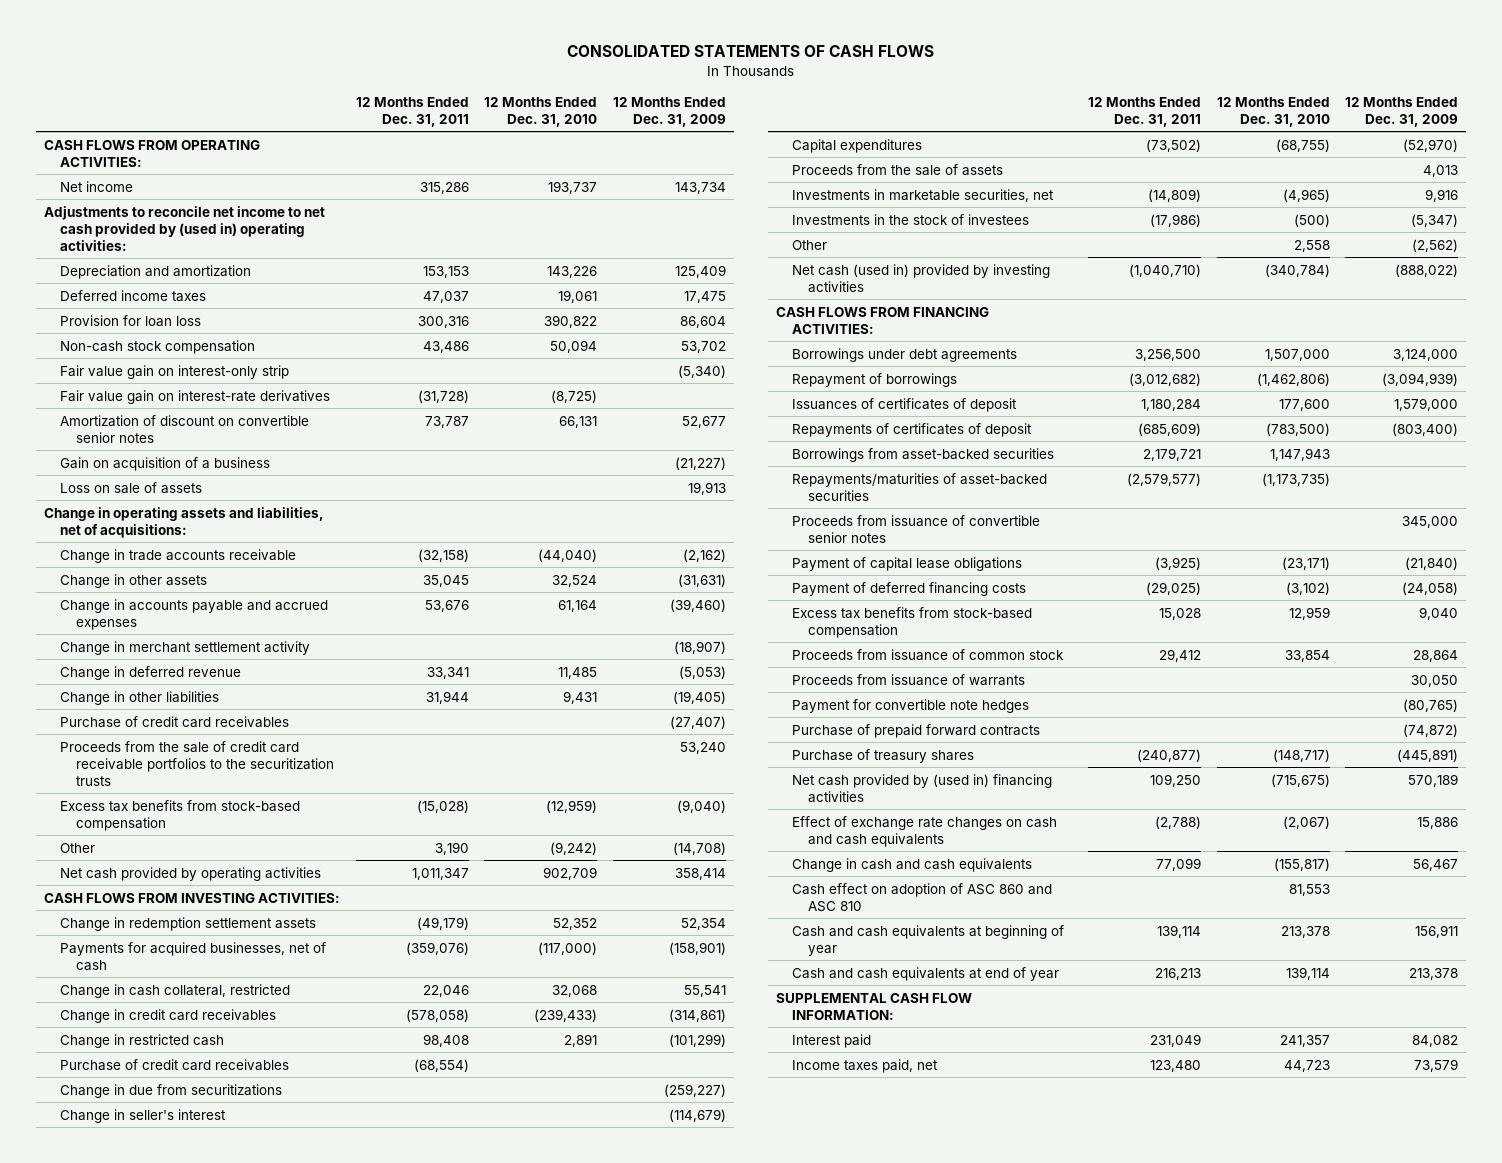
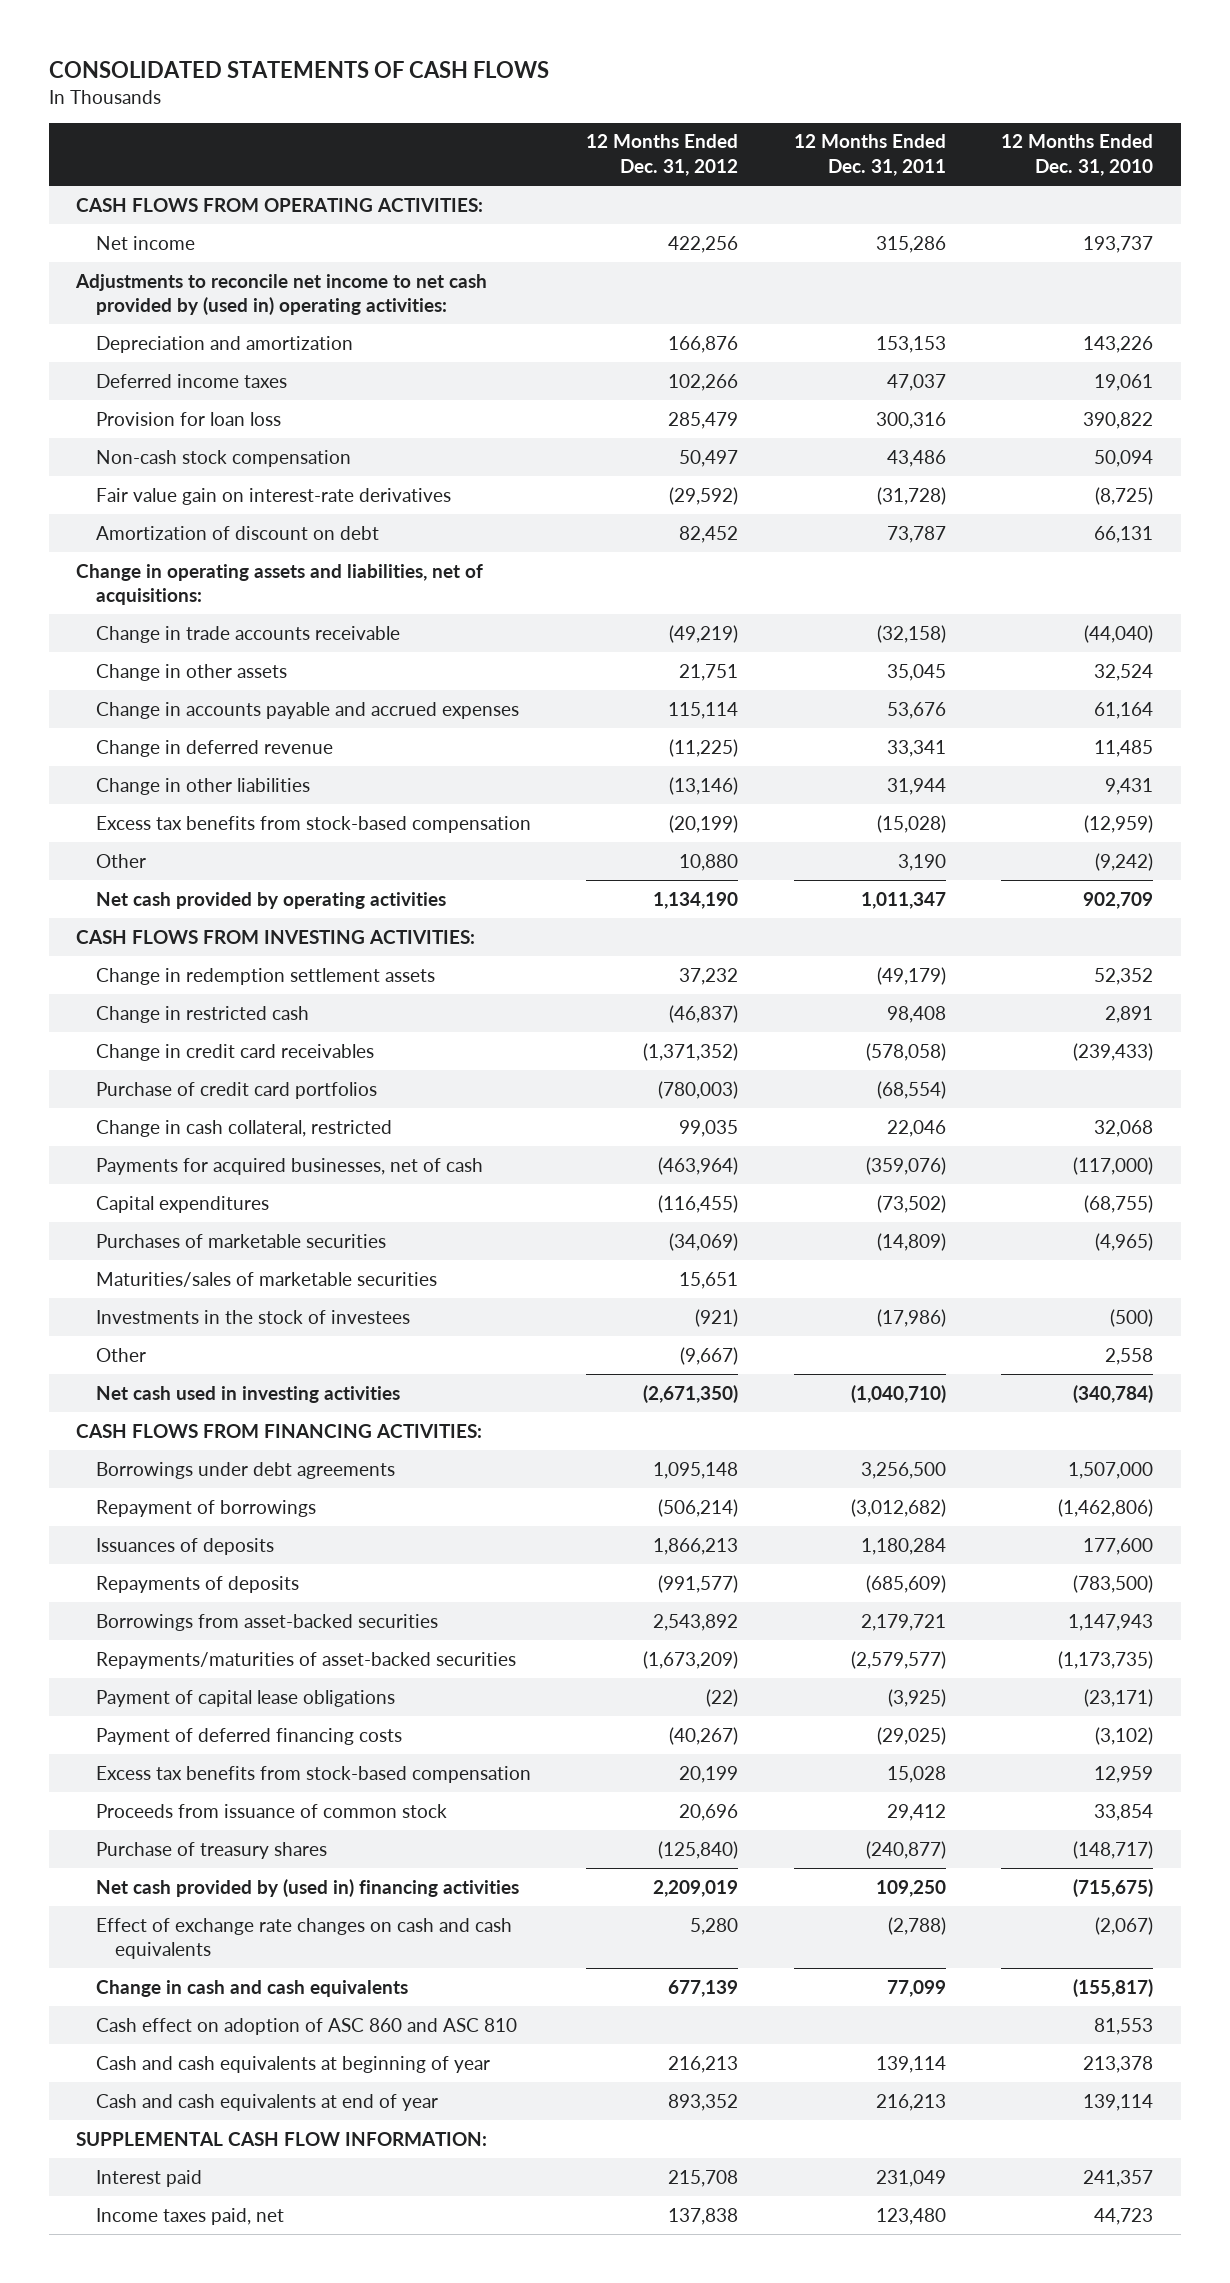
[613,96,727,127] 12 Months Ended Dec. 31, 2009 -> none
none -> [586,134,739,176] 12 Months Ended Dec. 31, 2012
[59,364,289,379] Fair value gain on interest-only strip -> none
[59,456,270,471] Gain on acquisition of a business -> none
[59,481,202,494] Loss on sale of assets -> none
[59,414,309,443] Amortization of discount on convertible senior notes -> [95,525,379,540] Amortization of discount on debt
[59,640,310,655] Change in merchant settlement activity -> none
[59,715,289,728] Purchase of credit card receivables -> none
[59,740,334,786] Proceeds from the sale of credit card receivable portfolios to the securitization trusts -> none
[59,1083,282,1098] Change in due from securitizations -> none
[59,1108,226,1123] Change in seller's interest -> none
[59,1008,276,1023] Change in credit card receivables -> [95,1043,374,1061] Change in credit card receivables
[59,1058,289,1071] Purchase of credit card receivables -> [95,1081,377,1099] Purchase of credit card portfolios
[59,983,290,998] Change in cash collateral, restricted -> [95,1119,392,1137] Change in cash collateral, restricted
[59,941,326,971] Payments for acquired businesses, net of cash -> [95,1157,483,1175] Payments for acquired businesses, net of cash
[791,163,1003,176] Proceeds from the sale of assets -> none
[791,188,1054,202] Investments in marketable securities, net -> [95,1233,386,1248] Purchases of marketable securities
none -> [95,1271,437,1287] Maturities/sales of marketable securities
[791,263,1050,293] Net cash (used in) provided by investing activities -> [95,1385,400,1403] Net cash used in investing activities
[791,397,1017,412] Issuances of certificates of deposit -> [95,1537,274,1555] Issuances of deposits
[791,422,1032,437] Repayments of certificates of deposit -> [95,1575,299,1593] Repayments of deposits
[791,514,1040,543] Proceeds from issuance of convertible senior notes -> none
[791,673,1025,686] Proceeds from issuance of warrants -> none
[791,698,1029,713] Payment for convertible note hedges -> none
[791,723,1040,738] Purchase of prepaid forward contracts -> none

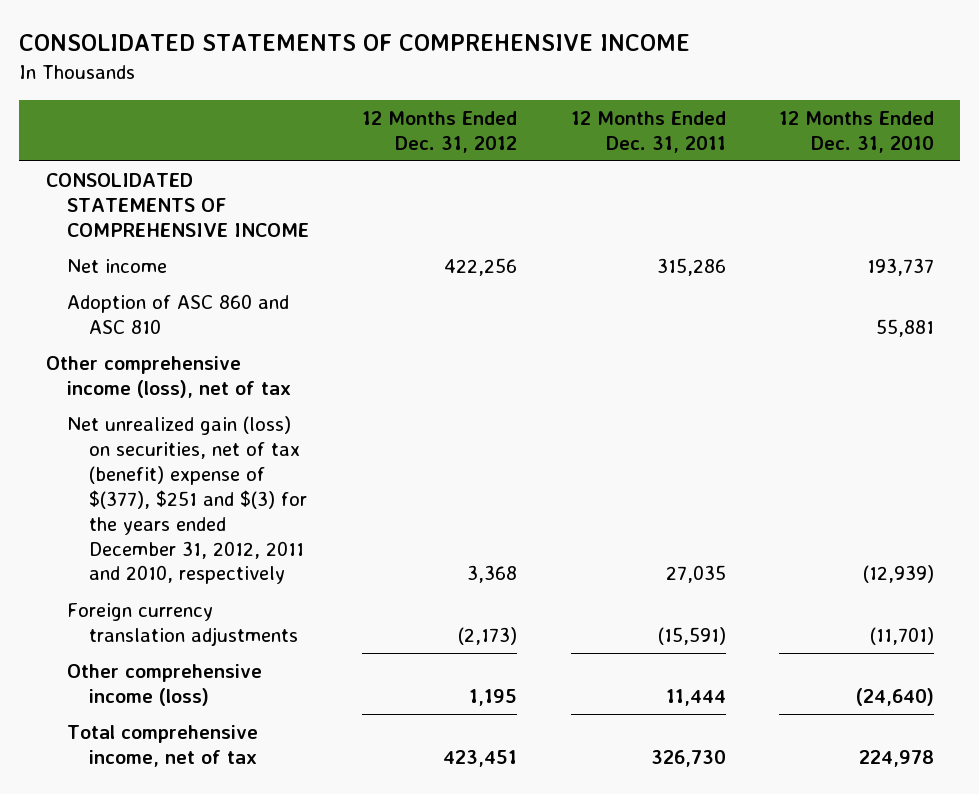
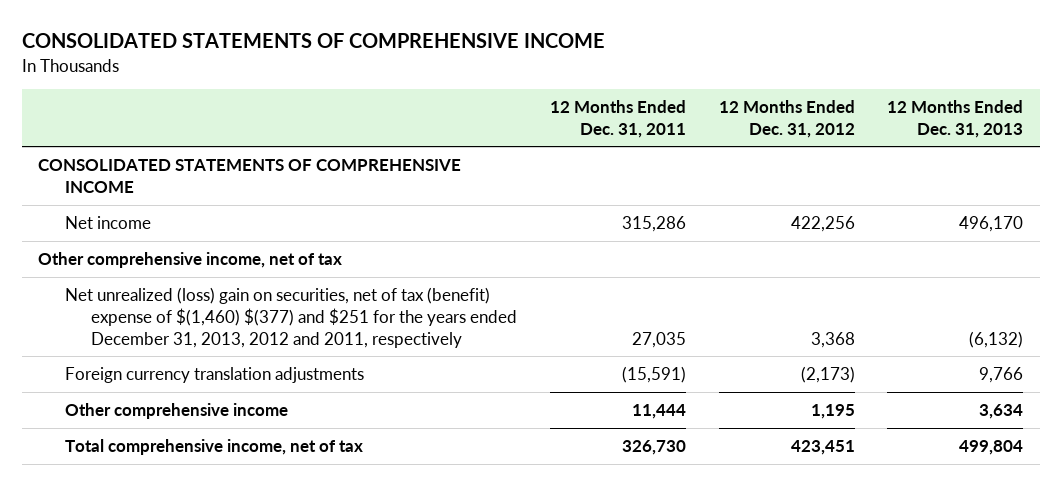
[778,110,934,153] 12 Months Ended Dec. 31, 2010 -> none
none -> [887,99,1024,138] 12 Months Ended Dec. 31, 2013
[67,294,290,335] Adoption of ASC 860 and ASC 810 -> none
[45,356,292,399] Other comprehensive income (loss), net of tax -> [38,251,343,268] Other comprehensive income, net of tax
[67,416,308,585] Net unrealized gain (loss) on securities, net of tax (benefit) expense of $(377), $251 and $(3) for the years ended December 31, 2012, 2011 and 2010, respectively -> [64,286,518,348] Net unrealized (loss) gain on securities, net of tax (benefit) expense of $(1,460) $(377) and $251 for the years ended December 31, 2013, 2012 and 2011, respectively
[67,664,263,707] Other comprehensive income (loss) -> [64,402,288,419] Other comprehensive income

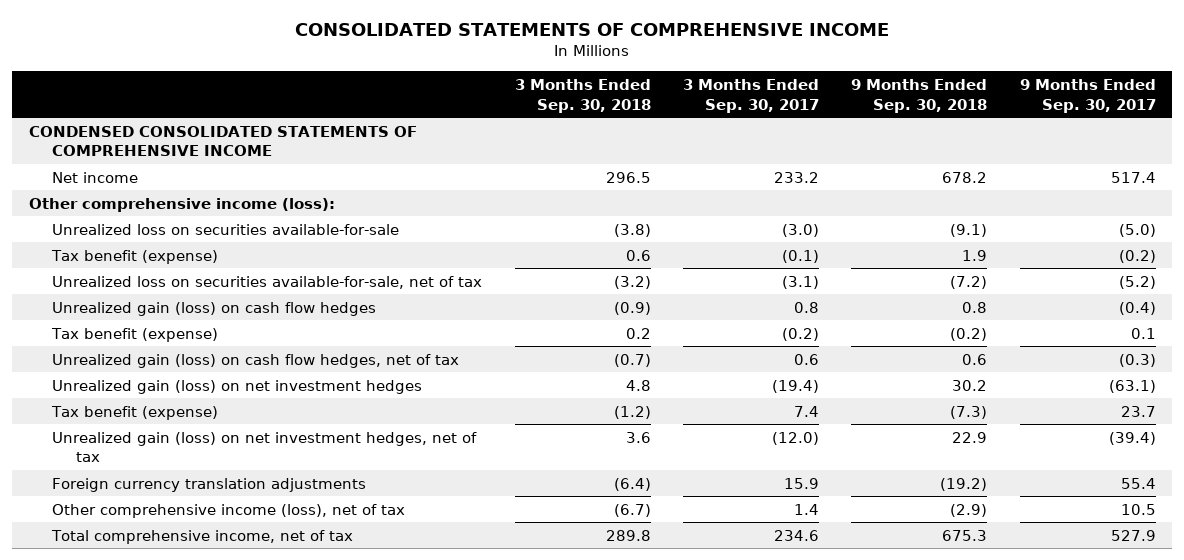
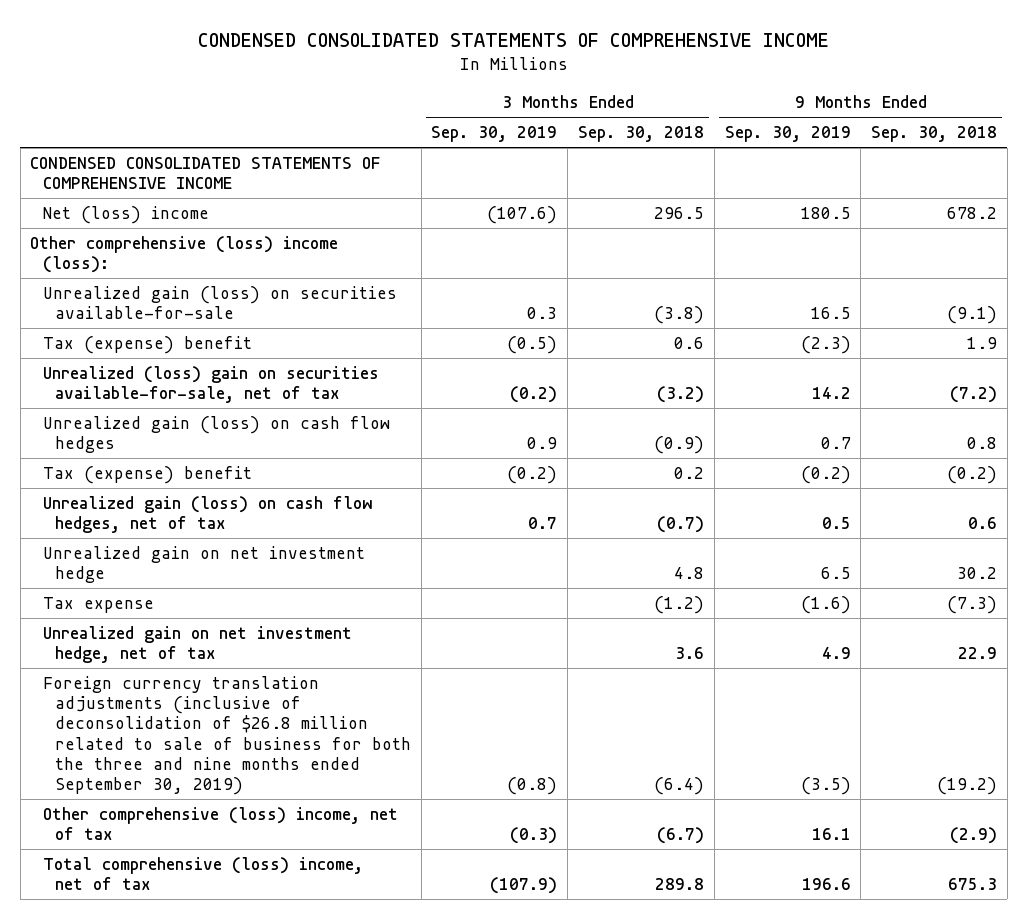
[295,22,890,36] CONSOLIDATED STATEMENTS OF COMPREHENSIVE INCOME -> [197,32,829,47] CONDENSED CONSOLIDATED STATEMENTS OF COMPREHENSIVE INCOME
[683,79,820,113] 3 Months Ended Sep. 30, 2017 -> none
[1019,79,1156,113] 9 Months Ended Sep. 30, 2017 -> none
none -> [431,126,558,143] Sep. 30, 2019
none -> [724,126,851,143] Sep. 30, 2019
[52,171,139,183] Net income -> [42,206,209,225] Net (loss) income
[28,197,335,212] Other comprehensive income (loss): -> [30,236,339,274] Other comprehensive (loss) income (loss):
[52,223,400,235] Unrealized loss on securities available-for-sale -> [42,286,397,320] Unrealized gain (loss) on securities available-for-sale
[51,249,219,264] Tax benefit (expense) -> [42,336,252,355] Tax (expense) benefit
[52,275,483,289] Unrealized loss on securities available-for-sale, net of tax -> [42,366,379,404] Unrealized (loss) gain on securities available-for-sale, net of tax
[51,327,219,342] Tax benefit (expense) -> [42,466,252,485] Tax (expense) benefit
[52,379,423,394] Unrealized gain (loss) on net investment hedges -> [42,546,365,584] Unrealized gain on net investment hedge
[51,405,219,420] Tax benefit (expense) -> [42,597,154,614] Tax expense
[52,431,478,463] Unrealized gain (loss) on net investment hedges, net of tax -> [42,626,352,664] Unrealized gain on net investment hedge, net of tax
[52,477,367,492] Foreign currency translation adjustments -> [42,676,411,795] Foreign currency translation adjustments (inclusive of deconsolidation of $26.8 million related to sale of business for both the three and nine months ended September 30, 2019)
[52,503,406,518] Other comprehensive income (loss), net of tax -> [42,807,398,841] Other comprehensive (loss) income, net of tax
[51,529,354,544] Total comprehensive income, net of tax -> [42,857,363,891] Total comprehensive (loss) income, net of tax

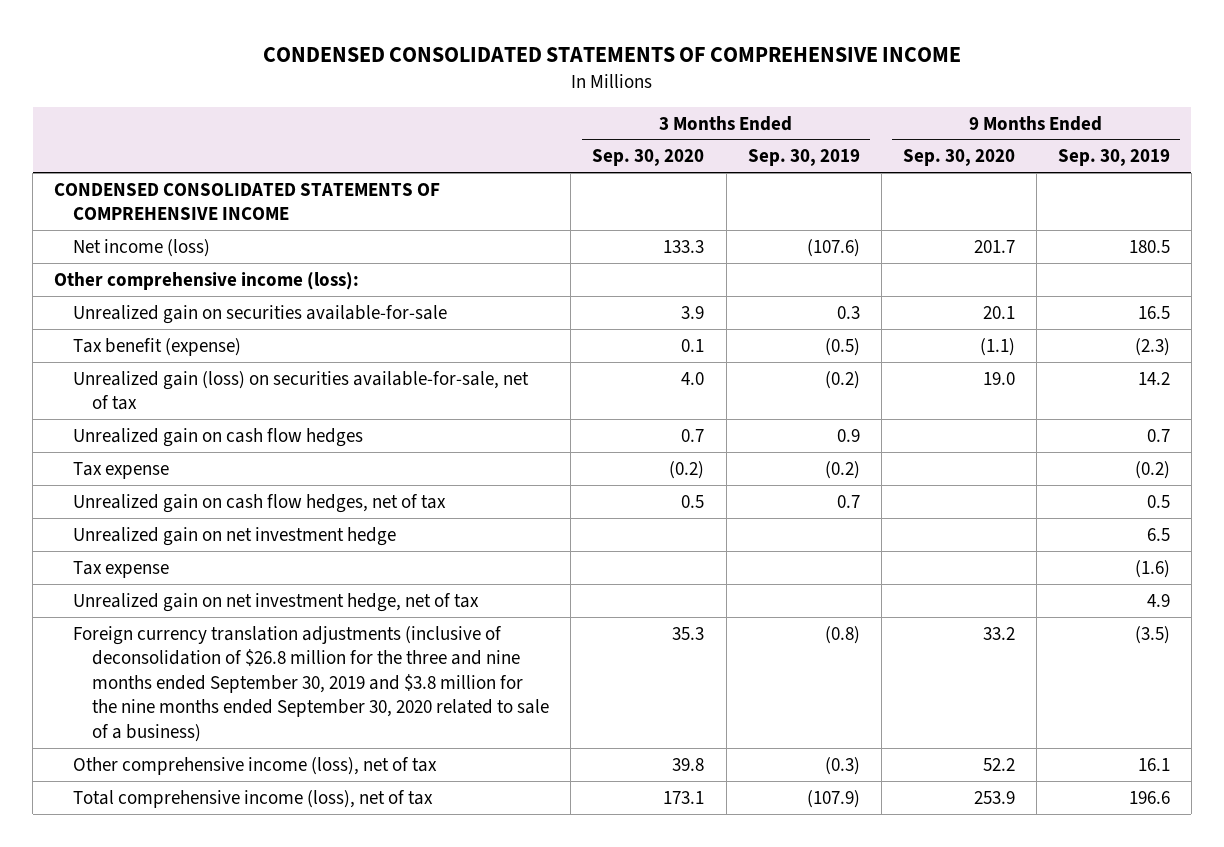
[578,126,705,143] Sep. 30, 2018 -> none
[871,126,998,143] Sep. 30, 2018 -> none
none -> [592,149,705,167] Sep. 30, 2020
none -> [902,149,1015,167] Sep. 30, 2020
[42,206,209,225] Net (loss) income -> [73,238,211,257] Net income (loss)
[30,236,339,274] Other comprehensive (loss) income (loss): -> [54,271,360,290] Other comprehensive income (loss):
[42,286,397,320] Unrealized gain (loss) on securities available-for-sale -> [73,304,448,324] Unrealized gain on securities available-for-sale
[42,336,252,355] Tax (expense) benefit -> [73,337,242,356] Tax benefit (expense)
[42,366,379,404] Unrealized (loss) gain on securities available-for-sale, net of tax -> [73,370,530,411] Unrealized gain (loss) on securities available-for-sale, net of tax
[42,416,390,454] Unrealized gain (loss) on cash flow hedges -> [73,427,364,447] Unrealized gain on cash flow hedges
[42,466,252,485] Tax (expense) benefit -> [73,461,170,479] Tax expense
[42,496,372,534] Unrealized gain (loss) on cash flow hedges, net of tax -> [73,493,447,513] Unrealized gain on cash flow hedges, net of tax
[42,676,411,795] Foreign currency translation adjustments (inclusive of deconsolidation of $26.8 million related to sale of business for both the three and nine months ended September 30, 2019) -> [73,625,550,742] Foreign currency translation adjustments (inclusive of deconsolidation of $26.8 million for the three and nine months ended September 30, 2019 and $3.8 million for the nine months ended September 30, 2020 related to sale of a business)
[42,807,398,841] Other comprehensive (loss) income, net of tax -> [73,756,438,775] Other comprehensive income (loss), net of tax
[42,857,363,891] Total comprehensive (loss) income, net of tax -> [73,789,434,808] Total comprehensive income (loss), net of tax

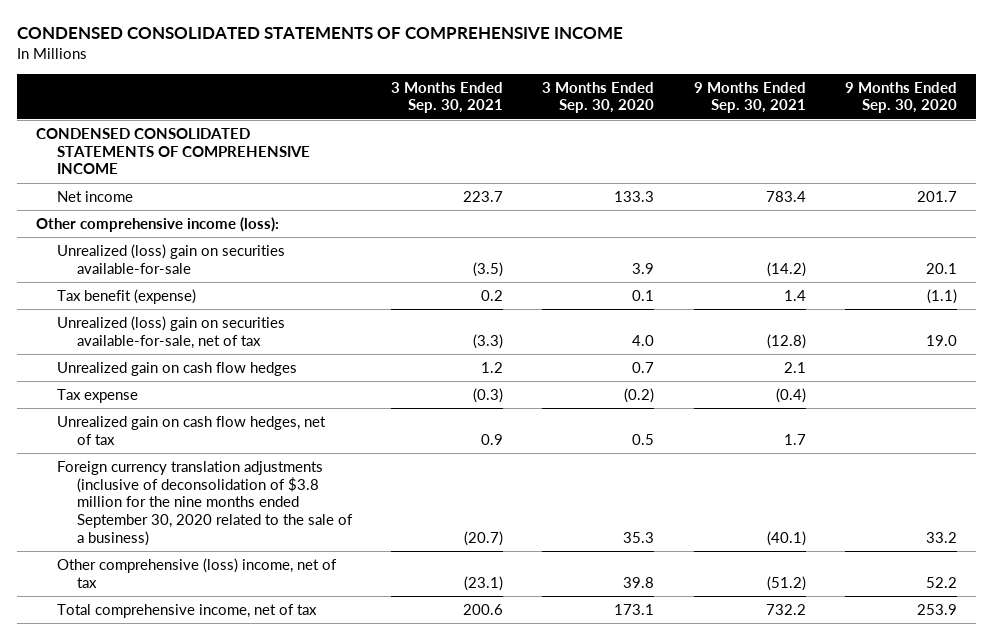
[747,149,860,167] Sep. 30, 2019 -> none
[1057,149,1170,167] Sep. 30, 2019 -> none
none -> [391,81,504,114] 3 Months Ended Sep. 30, 2021
none -> [693,81,806,114] 9 Months Ended Sep. 30, 2021
[73,238,211,257] Net income (loss) -> [56,190,133,202] Net income
[73,304,448,324] Unrealized gain on securities available-for-sale -> [56,243,285,274] Unrealized (loss) gain on securities available-for-sale
[73,370,530,411] Unrealized gain (loss) on securities available-for-sale, net of tax -> [56,315,285,349] Unrealized (loss) gain on securities available-for-sale, net of tax
[73,526,397,546] Unrealized gain on net investment hedge -> none
[73,560,170,578] Tax expense -> none
[73,592,480,612] Unrealized gain on net investment hedge, net of tax -> none
[73,625,550,742] Foreign currency translation adjustments (inclusive of deconsolidation of $26.8 million for the three and nine months ended September 30, 2019 and $3.8 million for the nine months ended September 30, 2020 related to sale of a business) -> [56,460,353,546] Foreign currency translation adjustments (inclusive of deconsolidation of $3.8 million for the nine months ended September 30, 2020 related to the sale of a business)
[73,756,438,775] Other comprehensive income (loss), net of tax -> [56,557,337,588] Other comprehensive (loss) income, net of tax
[73,789,434,808] Total comprehensive income (loss), net of tax -> [56,603,317,618] Total comprehensive income, net of tax

